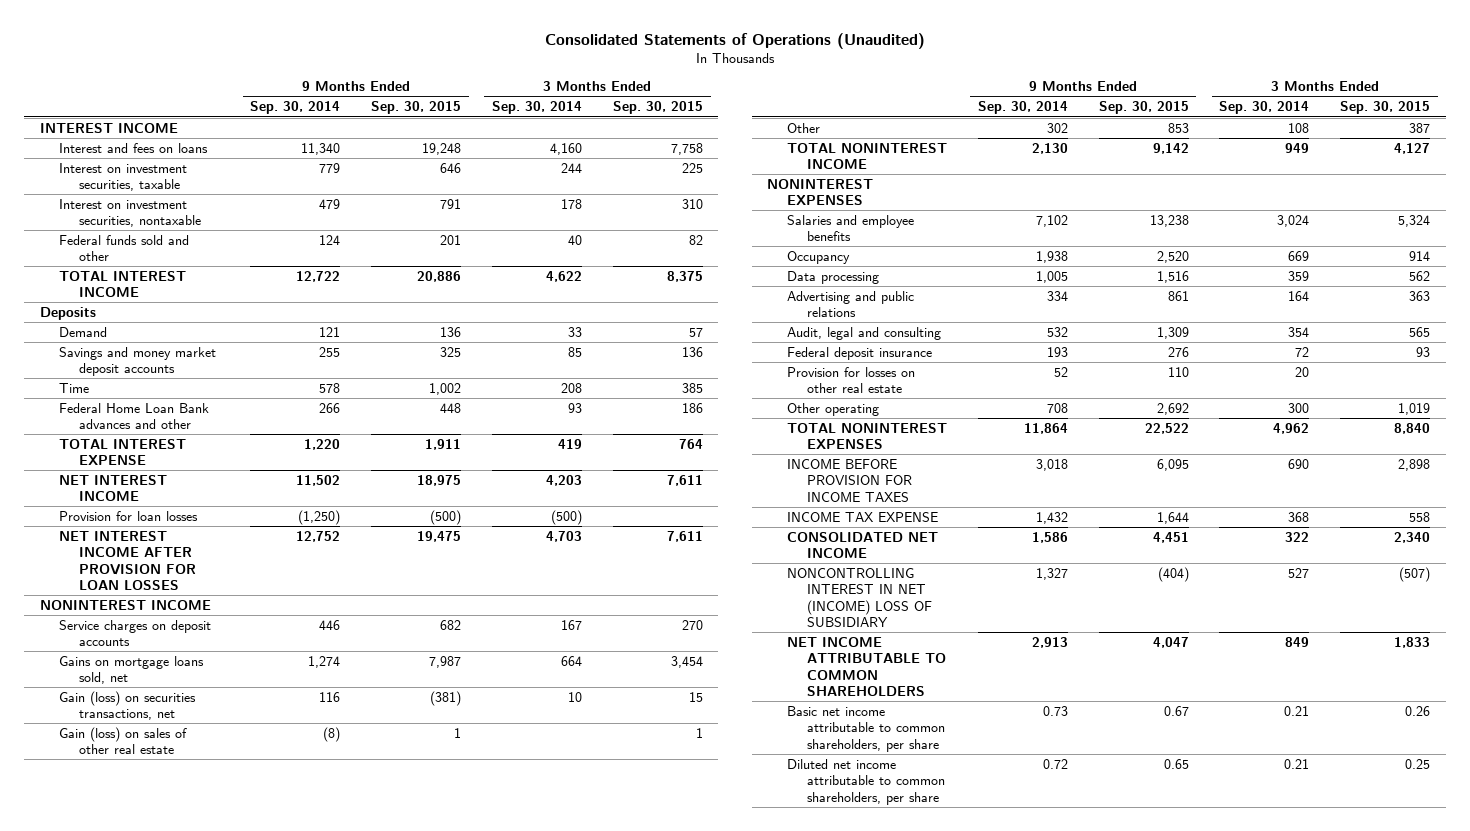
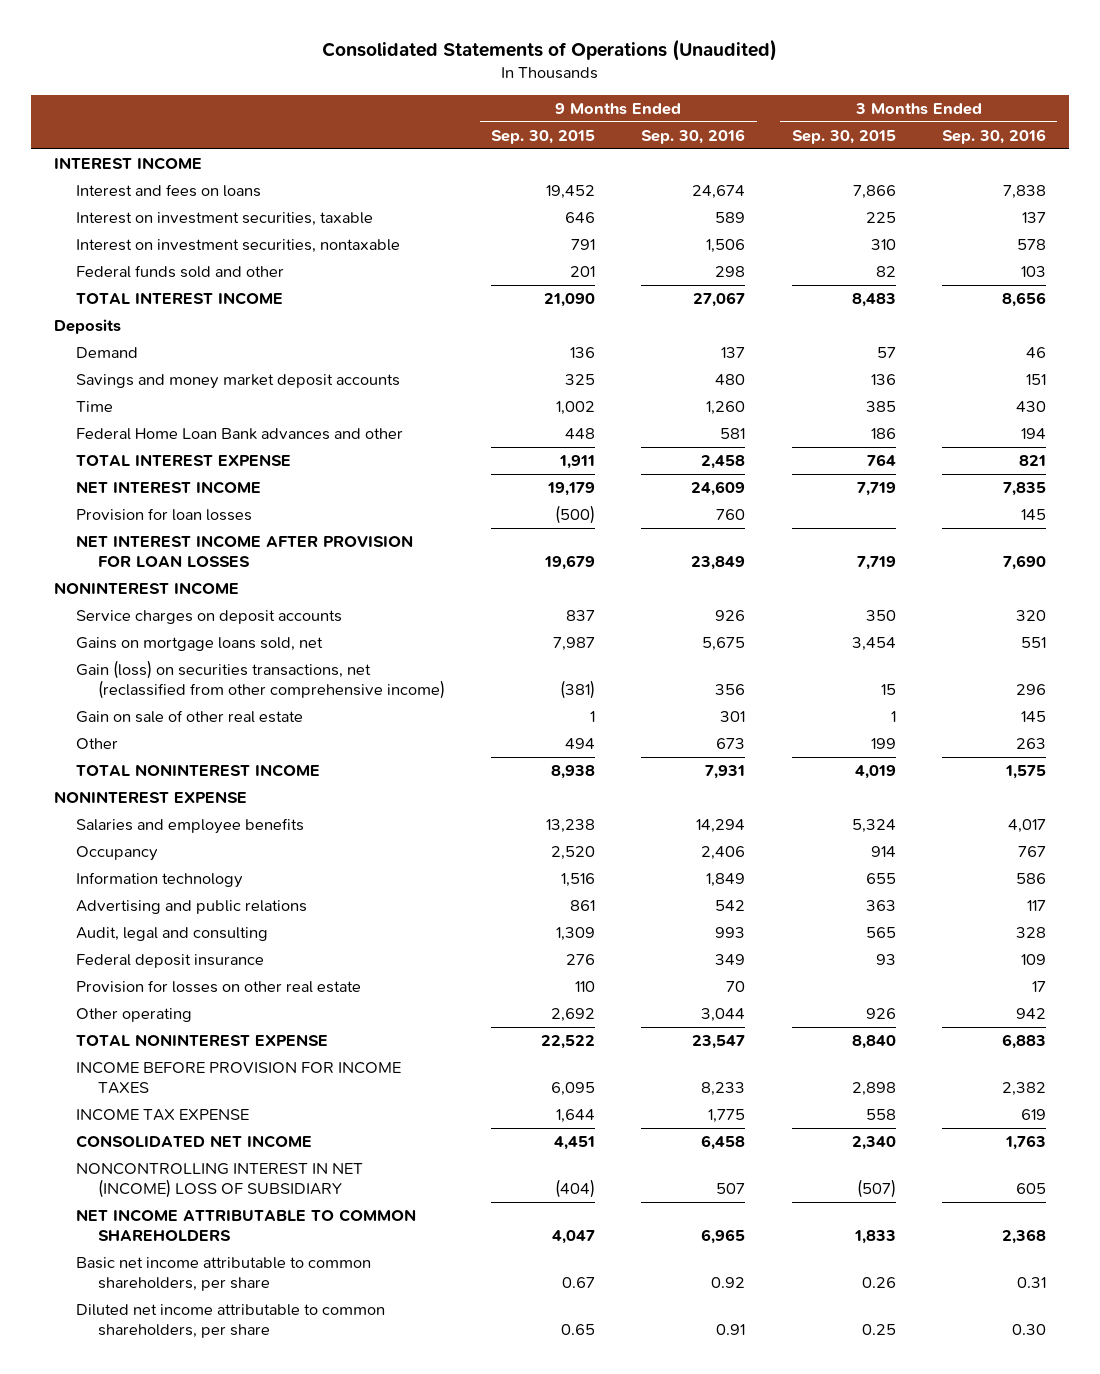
[250,101,341,115] Sep. 30, 2014 -> none
[492,101,583,115] Sep. 30, 2014 -> none
none -> [641,128,746,144] Sep. 30, 2016
none -> [941,128,1046,144] Sep. 30, 2016
[422,142,462,155] 19,248 -> [546,185,596,200] 19,452
[670,142,703,155] 7,758 -> [852,185,896,200] 7,866
[417,270,462,282] 20,886 -> [544,293,596,308] 21,090
[666,270,703,282] 8,375 -> [851,293,896,308] 8,483
[417,474,462,486] 18,975 -> [547,482,596,497] 19,179
[666,474,703,486] 7,611 -> [856,482,896,497] 7,719
[417,530,462,542] 19,475 -> [544,555,596,571] 19,679
[666,530,703,542] 7,611 -> [856,556,896,571] 7,719
[440,619,462,630] 682 -> [566,610,596,622] 837
[681,619,703,630] 270 -> [865,610,896,622] 350
[59,690,197,721] Gain (loss) on securities transactions, net -> [75,660,446,700] Gain (loss) on securities transactions, net (reclassified from other comprehensive income)
[59,726,188,755] Gain (loss) on sales of other real estate -> [75,710,303,724] Gain on sale of other real estate
[1167,122,1189,133] 853 -> [565,738,596,750] 494
[1409,122,1431,133] 387 -> [870,738,896,750] 199
[1152,142,1189,154] 9,142 -> [551,765,596,780] 8,938
[1394,142,1431,154] 4,127 -> [854,765,896,780] 4,019
[767,178,874,206] NONINTEREST EXPENSES -> [53,791,247,804] NONINTEREST EXPENSE
[786,270,879,284] Data processing -> none
none -> [75,872,243,889] Information technology
[1398,402,1431,415] 1,019 -> [865,1008,896,1020] 926
[786,422,947,450] TOTAL NONINTEREST EXPENSES -> [75,1034,328,1047] TOTAL NONINTEREST EXPENSE

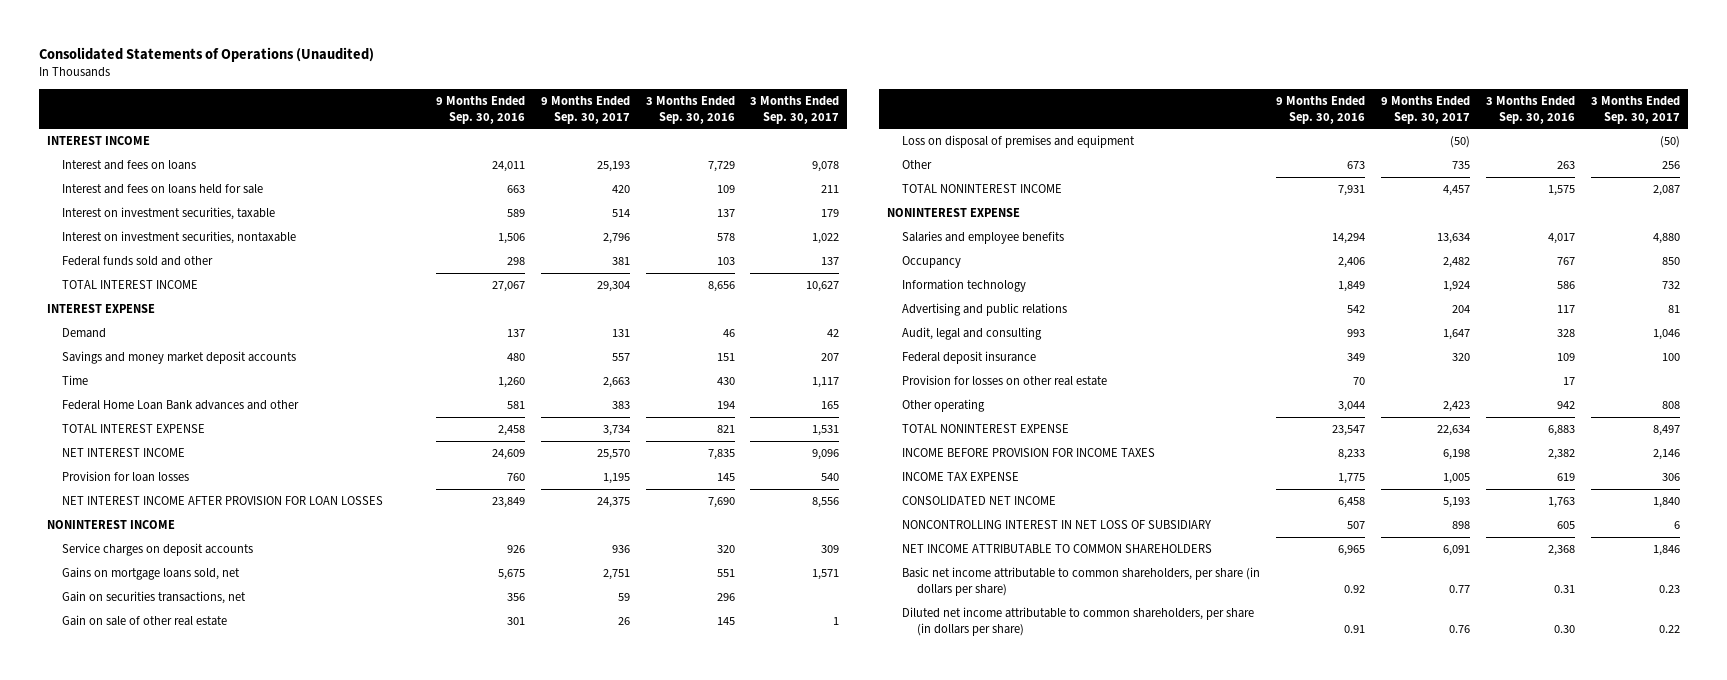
[491,129,596,144] Sep. 30, 2015 -> none
[791,129,896,144] Sep. 30, 2015 -> none
none -> [540,95,630,124] 9 Months Ended Sep. 30, 2017
none -> [750,95,840,124] 3 Months Ended Sep. 30, 2017
[692,185,746,200] 24,674 -> [491,161,525,173] 24,011
[1002,185,1046,200] 7,838 -> [707,161,735,173] 7,729
none -> [61,184,263,195] Interest and fees on loans held for sale
[53,319,121,335] Deposits -> none
none -> [46,304,155,314] INTEREST EXPENSE
[75,660,446,700] Gain (loss) on securities transactions, net (reclassified from other comprehensive income) -> [61,591,246,605] Gain on securities transactions, net
none -> [902,135,1136,149] Loss on disposal of premises and equipment
[75,1163,363,1199] NONCONTROLLING INTEREST IN NET (INCOME) LOSS OF SUBSIDIARY -> [902,520,1212,530] NONCONTROLLING INTEREST IN NET LOSS OF SUBSIDIARY
[75,1257,371,1292] Basic net income attributable to common shareholders, per share -> [902,567,1261,596] Basic net income attributable to common shareholders, per share (in dollars per share)
[75,1304,385,1339] Diluted net income attributable to common shareholders, per share -> [902,607,1255,636] Diluted net income attributable to common shareholders, per share (in dollars per share)

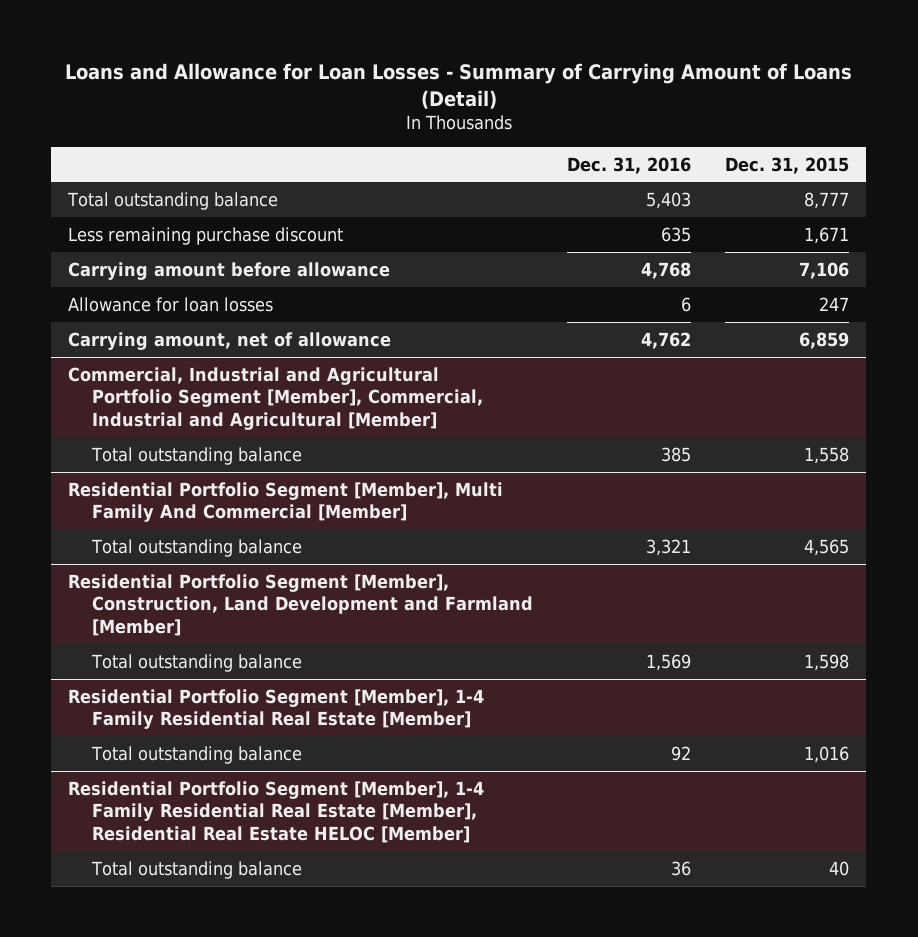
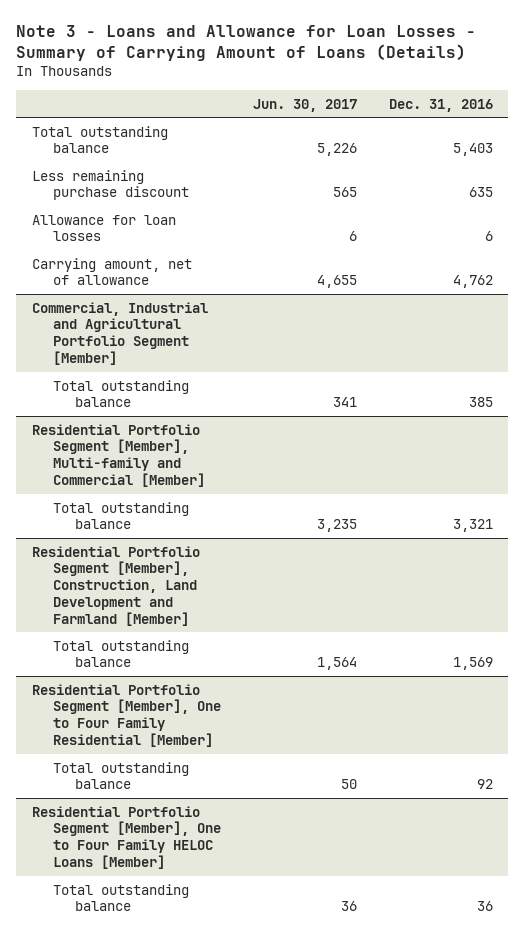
[64,62,852,109] Loans and Allowance for Loan Losses - Summary of Carrying Amount of Loans (Detail) -> [15,24,476,62] Note 3 - Loans and Allowance for Loan Losses - Summary of Carrying Amount of Loans (Details)
[725,156,850,174] Dec. 31, 2015 -> none
none -> [252,98,357,112] Jun. 30, 2017
[68,261,391,280] Carrying amount before allowance -> none
[68,366,483,430] Commercial, Industrial and Agricultural Portfolio Segment [Member], Commercial, Industrial and Agricultural [Member] -> [31,301,208,365] Commercial, Industrial and Agricultural Portfolio Segment [Member]
[68,481,504,523] Residential Portfolio Segment [Member], Multi Family And Commercial [Member] -> [31,423,206,487] Residential Portfolio Segment [Member], Multi-family and Commercial [Member]
[68,688,485,730] Residential Portfolio Segment [Member], 1-4 Family Residential Real Estate [Member] -> none
none -> [31,683,222,747] Residential Portfolio Segment [Member], One to Four Family Residential [Member]
[68,780,485,843] Residential Portfolio Segment [Member], 1-4 Family Residential Real Estate [Member], Residential Real Estate HELOC [Member] -> none
none -> [31,805,222,869] Residential Portfolio Segment [Member], One to Four Family HELOC Loans [Member]

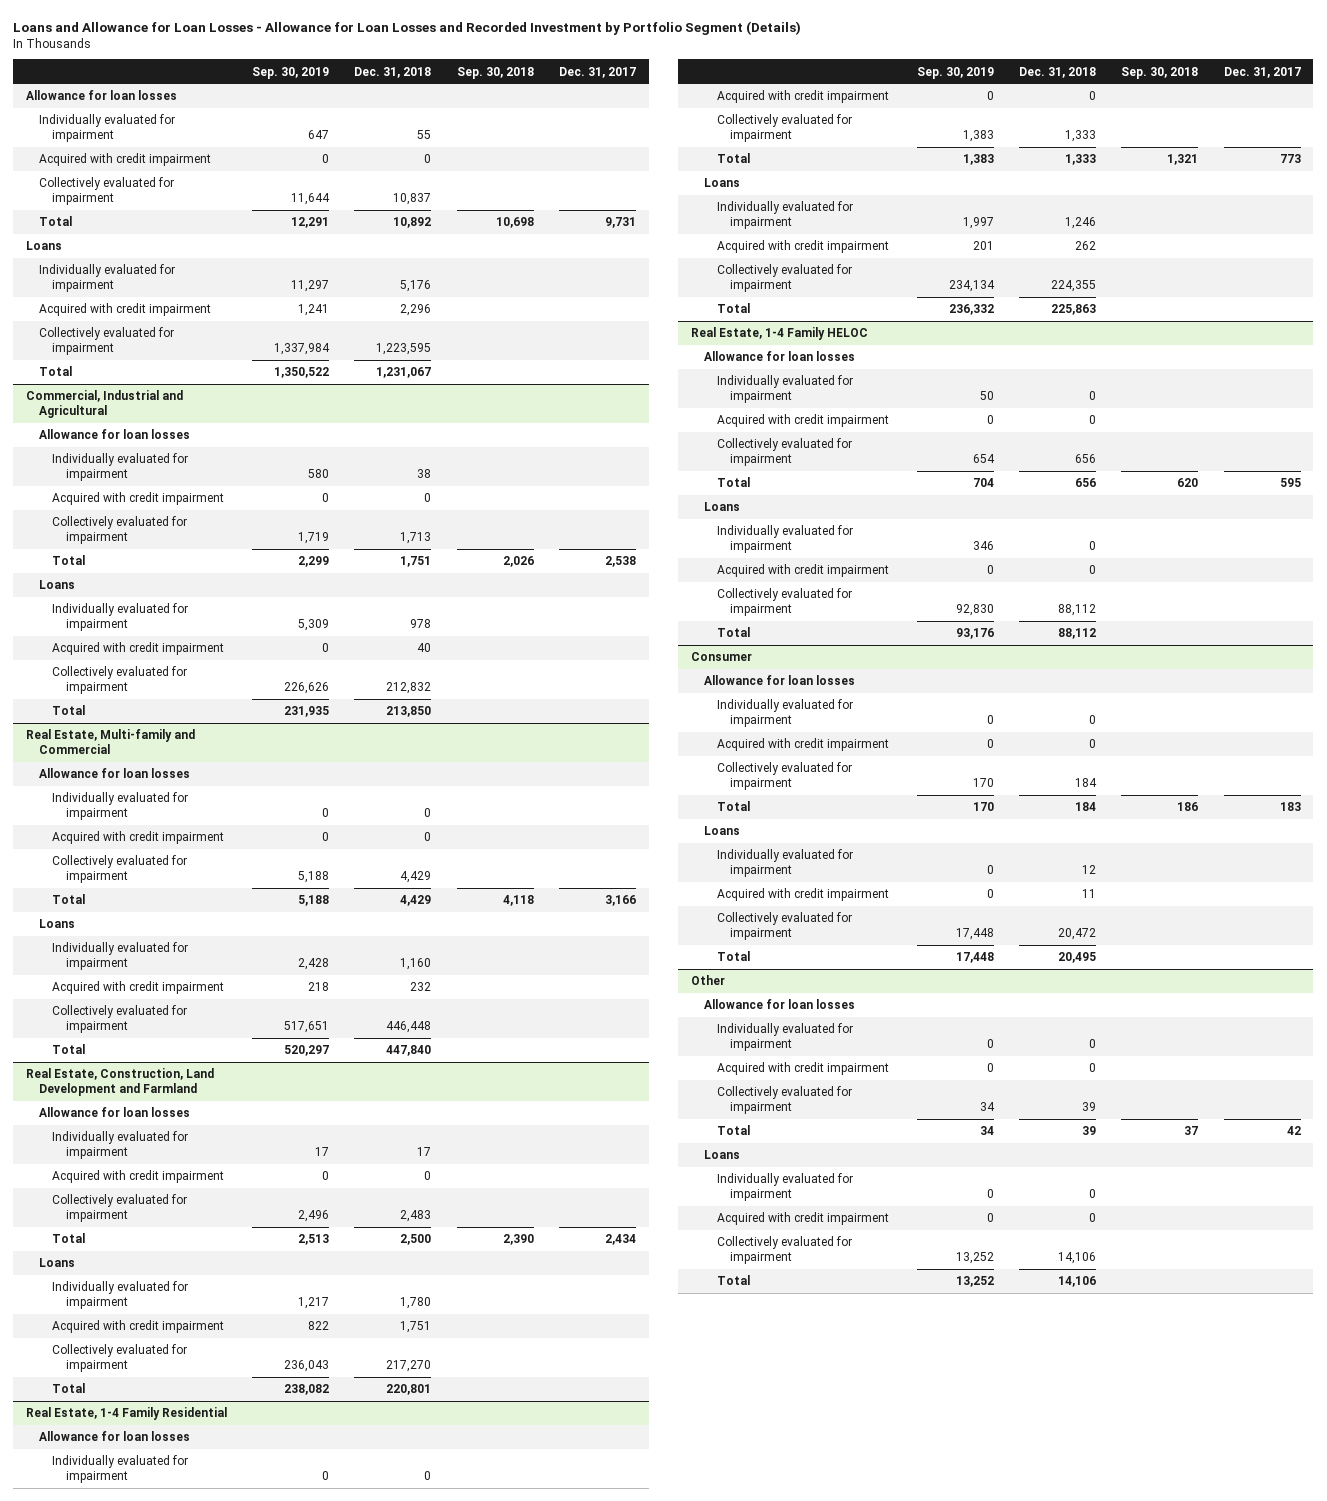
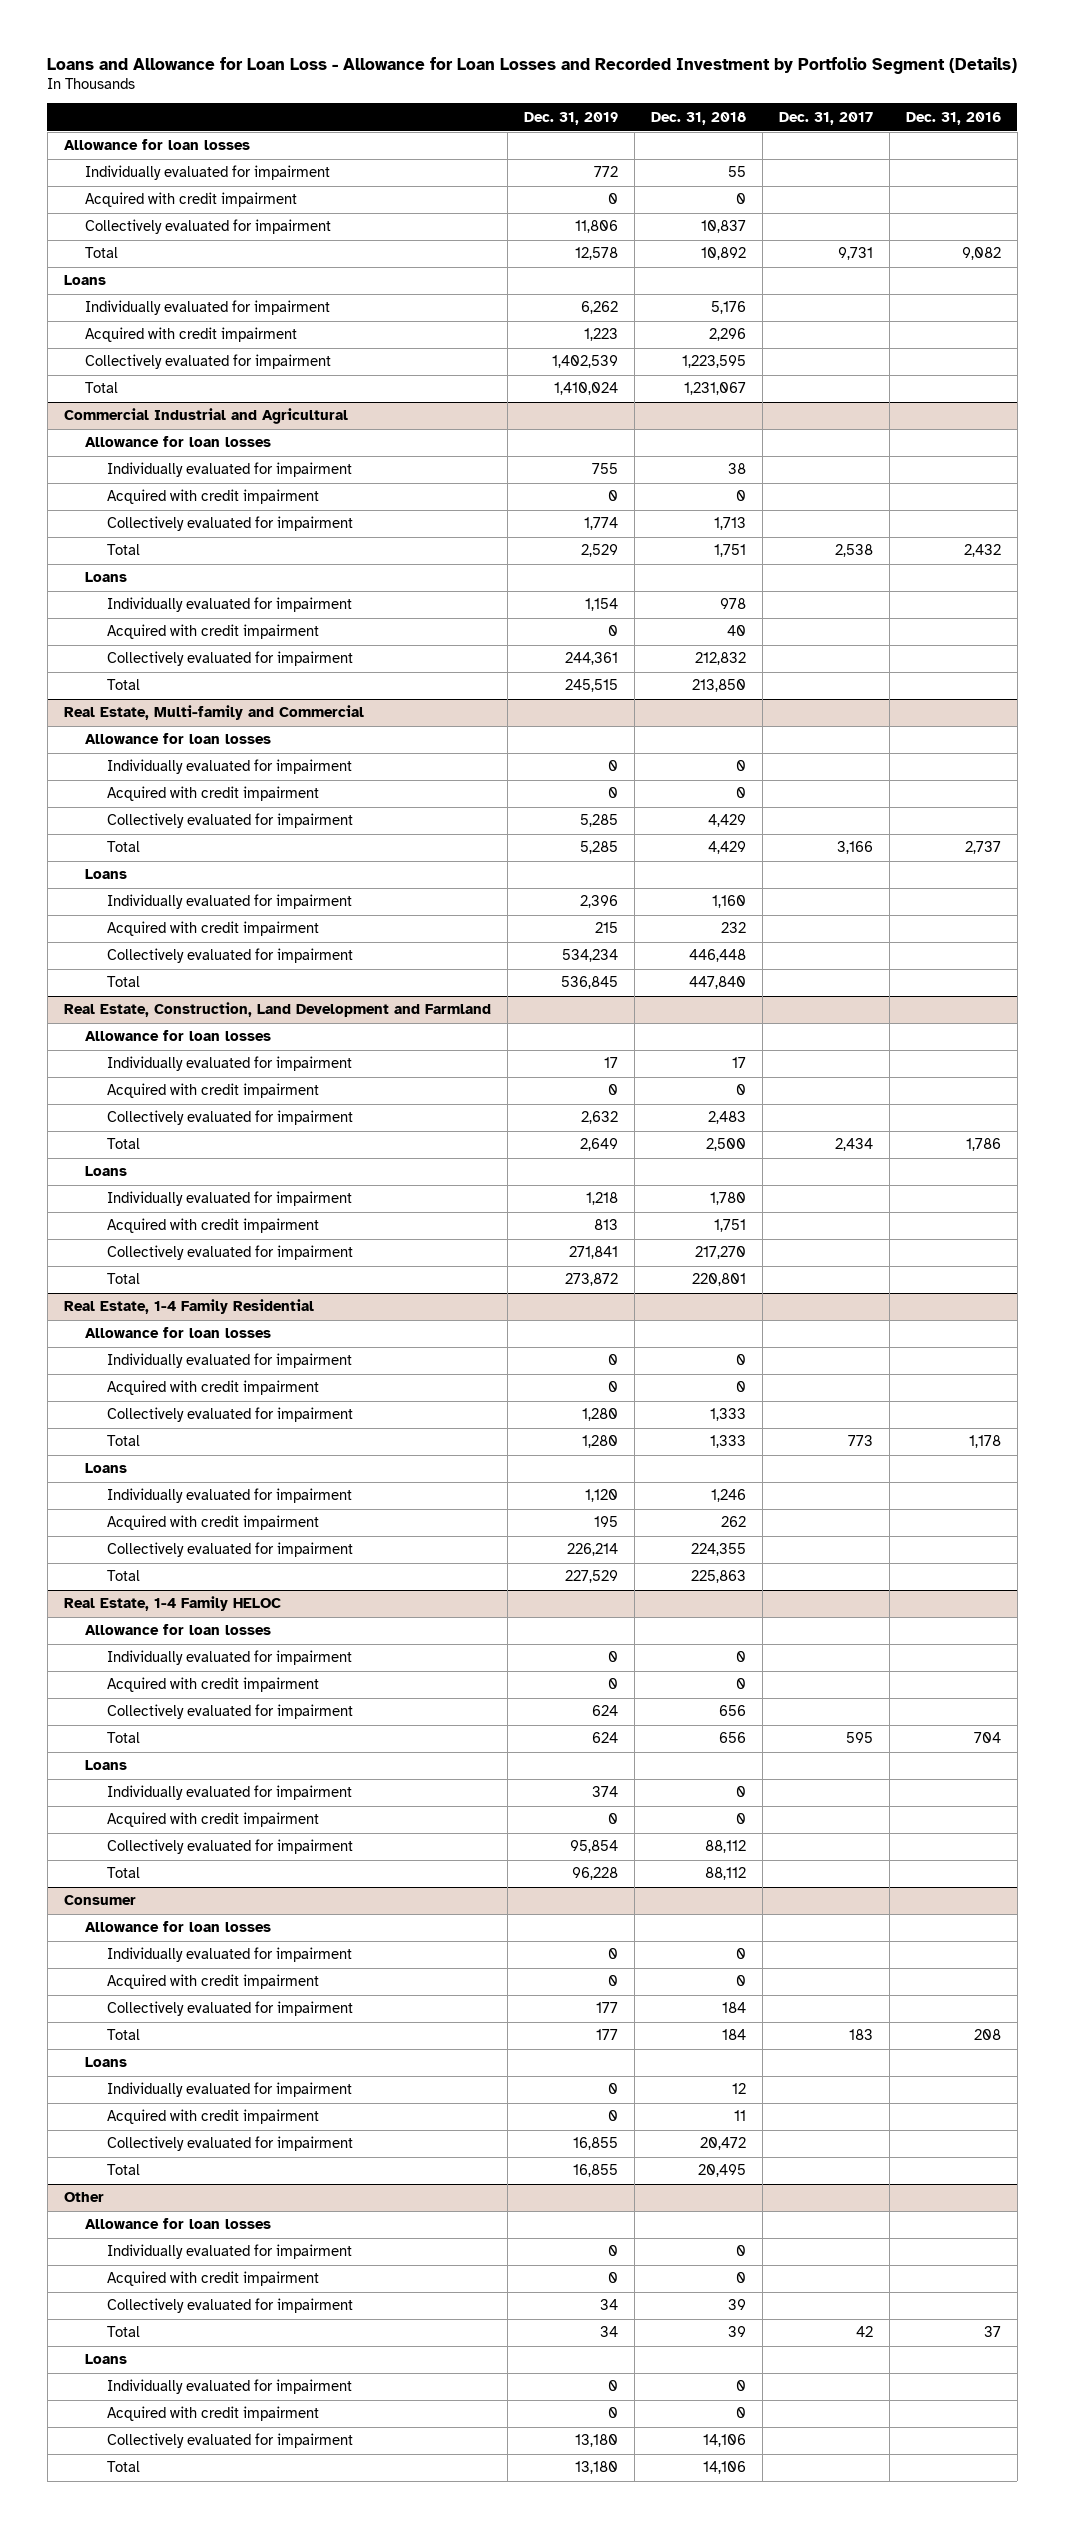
[13,20,802,35] Loans and Allowance for Loan Losses - Allowance for Loan Losses and Recorded Investment by Portfolio Segment (Details) -> [47,56,1018,74] Loans and Allowance for Loan Loss - Allowance for Loan Losses and Recorded Investment by Portfolio Segment (Details)
[252,66,330,79] Sep. 30, 2019 -> none
[456,66,534,79] Sep. 30, 2018 -> none
none -> [523,111,618,125] Dec. 31, 2019
none -> [905,111,1001,125] Dec. 31, 2016
[25,390,183,418] Commercial, Industrial and Agricultural -> [63,408,348,425] Commercial Industrial and Agricultural

